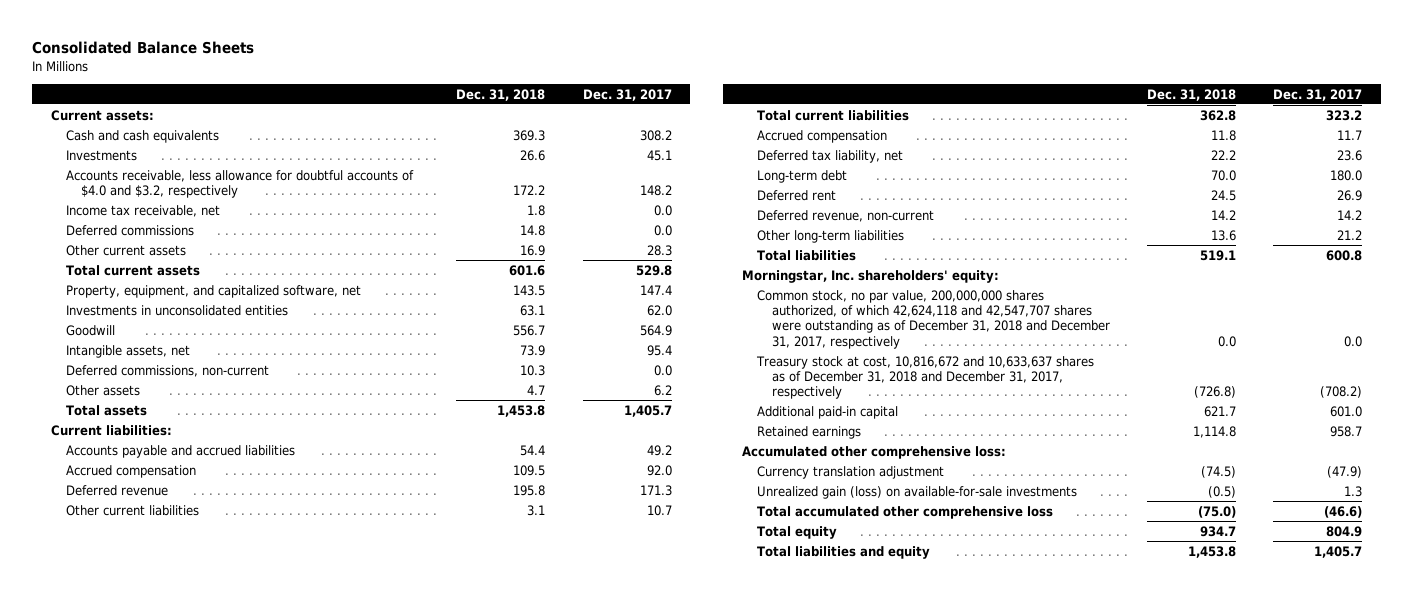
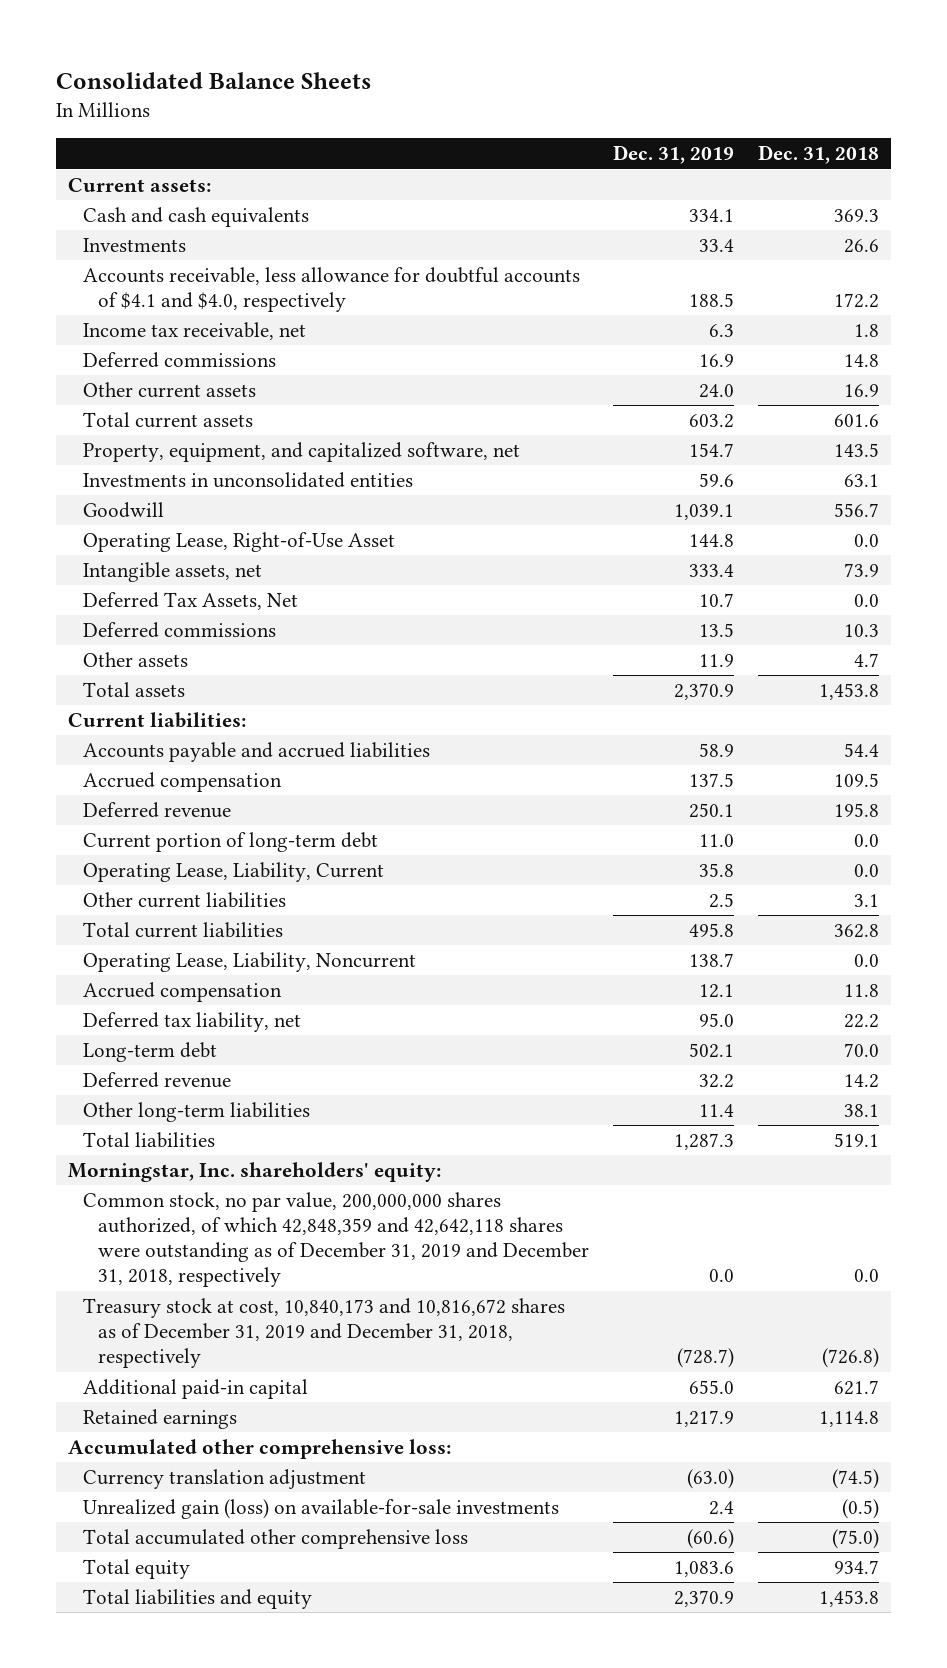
[582,88,672,101] Dec. 31, 2017 -> none
none -> [612,145,734,165] Dec. 31, 2019
[65,169,414,198] Accounts receivable, less allowance for doubtful accounts of $4.0 and $3.2, respectively -> [82,267,580,313] Accounts receivable, less allowance for doubtful accounts of $4.1 and $4.0, respectively
none -> [82,532,395,553] Operating Lease, Right-of-Use Asset
none -> [82,592,298,611] Deferred Tax Assets, Net
[65,364,269,377] Deferred commissions, non-current -> [82,622,276,639] Deferred commissions
none -> [82,832,378,853] Current portion of long-term debt
none -> [82,862,384,883] Operating Lease, Liability, Current
none -> [82,952,416,973] Operating Lease, Liability, Noncurrent
[756,189,836,201] Deferred rent -> none
[756,209,934,222] Deferred revenue, non-current -> [82,1072,231,1089] Deferred revenue
[1211,229,1237,241] 13.6 -> [843,1104,879,1118] 38.1
[756,289,1110,349] Common stock, no par value, 200,000,000 shares authorized, of which 42,624,118 and 42,547,707 shares were outstanding as of December 31, 2018 and December 31, 2017, respectively -> [82,1192,589,1288] Common stock, no par value, 200,000,000 shares authorized, of which 42,848,359 and 42,642,118 shares were outstanding as of December 31, 2019 and December 31, 2018, respectively
[755,355,1094,400] Treasury stock at cost, 10,816,672 and 10,633,637 shares as of December 31, 2018 and December 31, 2017, respectively -> [82,1298,565,1369] Treasury stock at cost, 10,840,173 and 10,816,672 shares as of December 31, 2019 and December 31, 2018, respectively

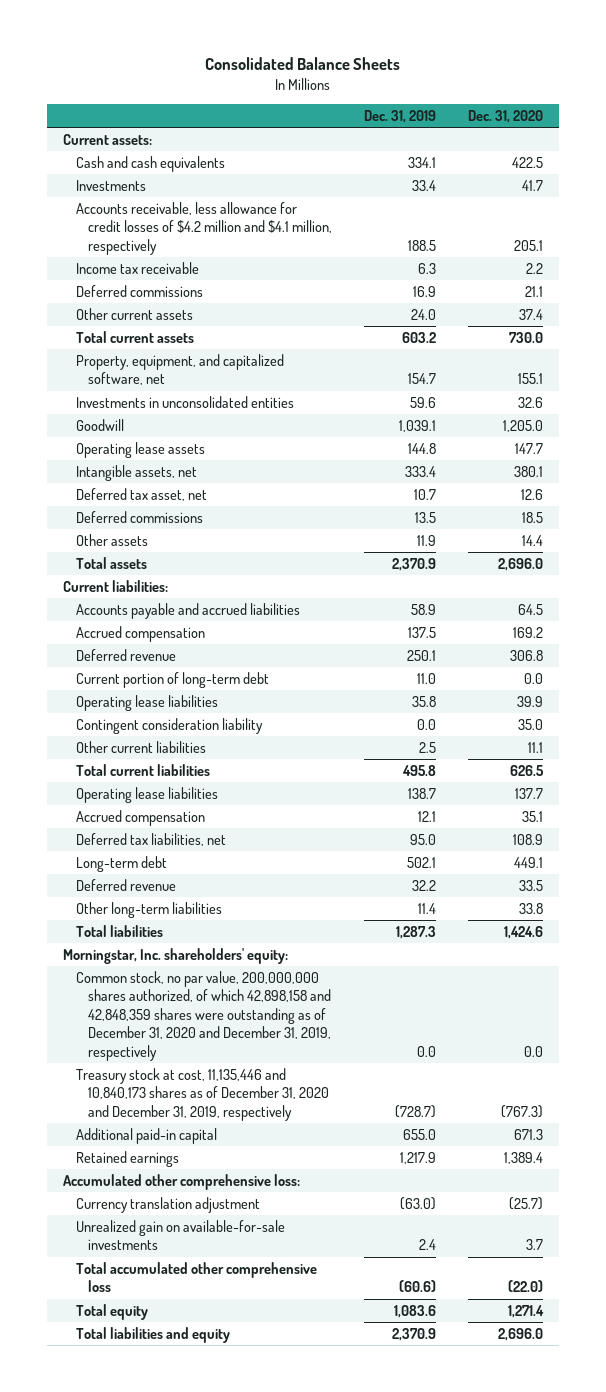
[757,145,879,165] Dec. 31, 2018 -> none
none -> [467,109,543,123] Dec. 31, 2020
[82,267,580,313] Accounts receivable, less allowance for doubtful accounts of $4.1 and $4.0, respectively -> [75,201,333,255] Accounts receivable, less allowance for credit losses of $4.2 million and $4.1 million, respectively
[82,322,306,341] Income tax receivable, net -> [75,261,199,274] Income tax receivable
[82,532,395,553] Operating Lease, Right-of-Use Asset -> [75,441,205,458] Operating lease assets
[82,592,298,611] Deferred Tax Assets, Net -> [75,487,207,501] Deferred tax asset, net
[82,862,384,883] Operating Lease, Liability, Current -> [75,694,218,711] Operating lease liabilities
none -> [75,717,263,734] Contingent consideration liability
[82,952,416,973] Operating Lease, Liability, Noncurrent -> [75,786,218,803] Operating lease liabilities
[82,1012,301,1033] Deferred tax liability, net -> [75,832,226,846] Deferred tax liabilities, net
[82,1192,589,1288] Common stock, no par value, 200,000,000 shares authorized, of which 42,848,359 and 42,642,118 shares were outstanding as of December 31, 2019 and December 31, 2018, respectively -> [75,970,332,1061] Common stock, no par value, 200,000,000 shares authorized, of which 42,898,158 and 42,848,359 shares were outstanding as of December 31, 2020 and December 31, 2019, respectively
[82,1298,565,1369] Treasury stock at cost, 10,840,173 and 10,816,672 shares as of December 31, 2019 and December 31, 2018, respectively -> [75,1067,330,1121] Treasury stock at cost, 11,135,446 and 10,840,173 shares as of December 31, 2020 and December 31, 2019, respectively
[82,1499,559,1520] Unrealized gain (loss) on available-for-sale investments -> [75,1219,285,1251] Unrealized gain on available-for-sale investments

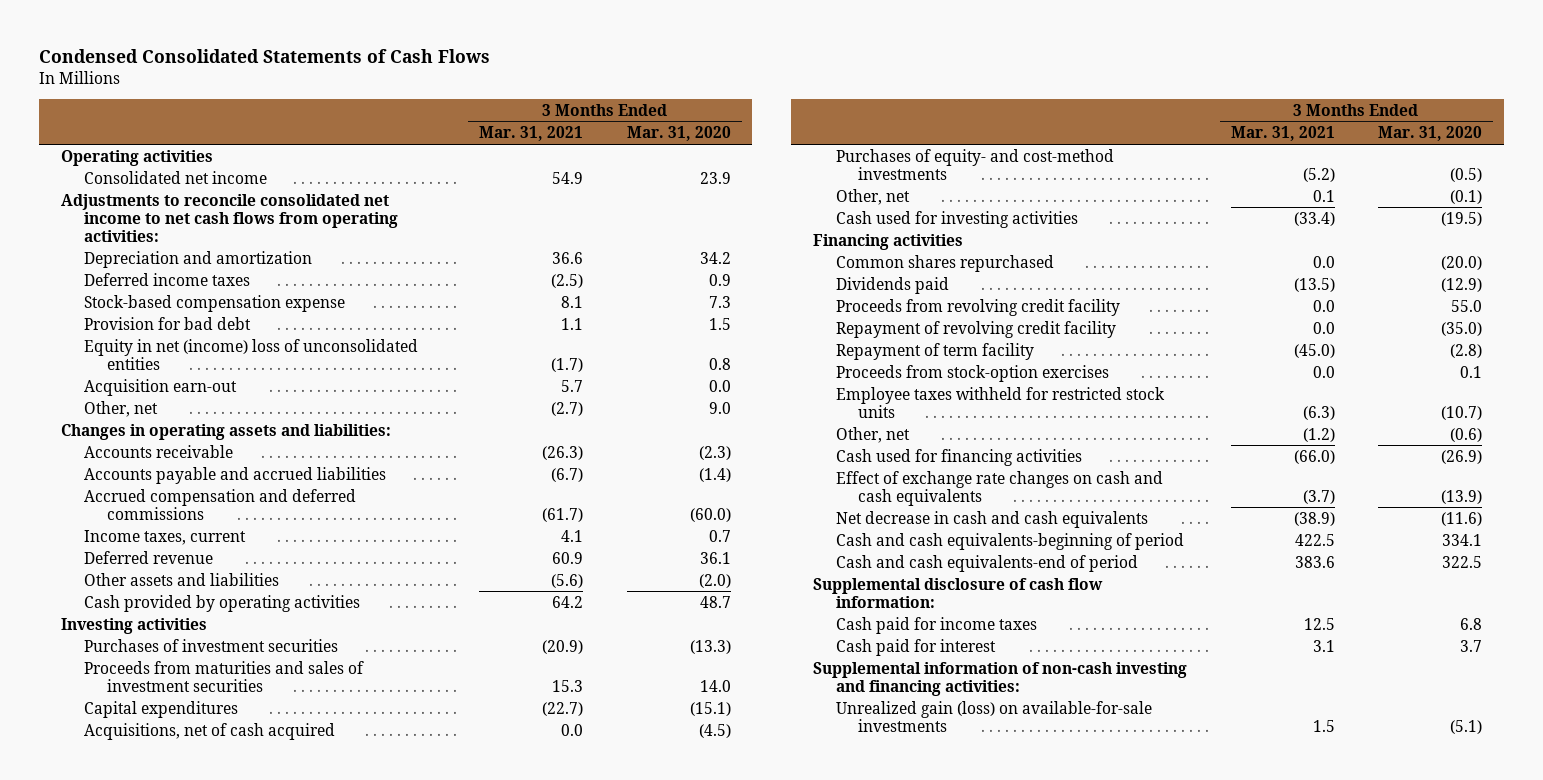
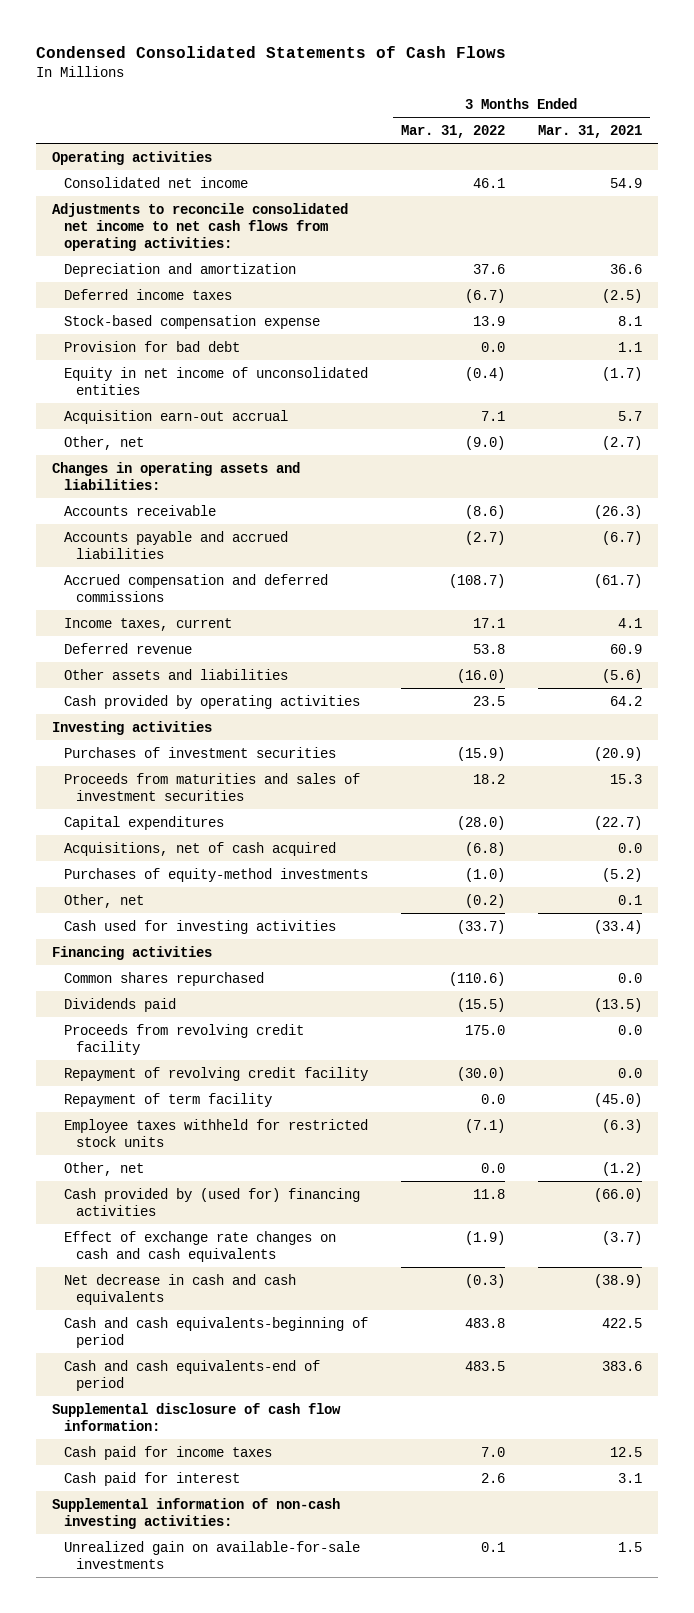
[626,126,731,142] Mar. 31, 2020 -> none
none -> [400,125,505,139] Mar. 31, 2022
[83,338,418,370] Equity in net (income) loss of unconsolidated entities -> [64,366,369,395] Equity in net income of unconsolidated entities
[83,378,237,396] Acquisition earn-out -> [64,409,289,424] Acquisition earn-out accrual
[835,148,1114,180] Purchases of equity- and cost-method investments -> [64,867,369,882] Purchases of equity-method investments
[835,364,1109,382] Proceeds from stock-option exercises -> none
[835,448,1082,466] Cash used for financing activities -> [64,1187,361,1216] Cash provided by (used for) financing activities
[812,661,1187,696] Supplemental information of non-cash investing and financing activities: -> [52,1497,341,1529] Supplemental information of non-cash investing activities:
[835,700,1152,732] Unrealized gain (loss) on available-for-sale investments -> [64,1540,361,1569] Unrealized gain on available-for-sale investments

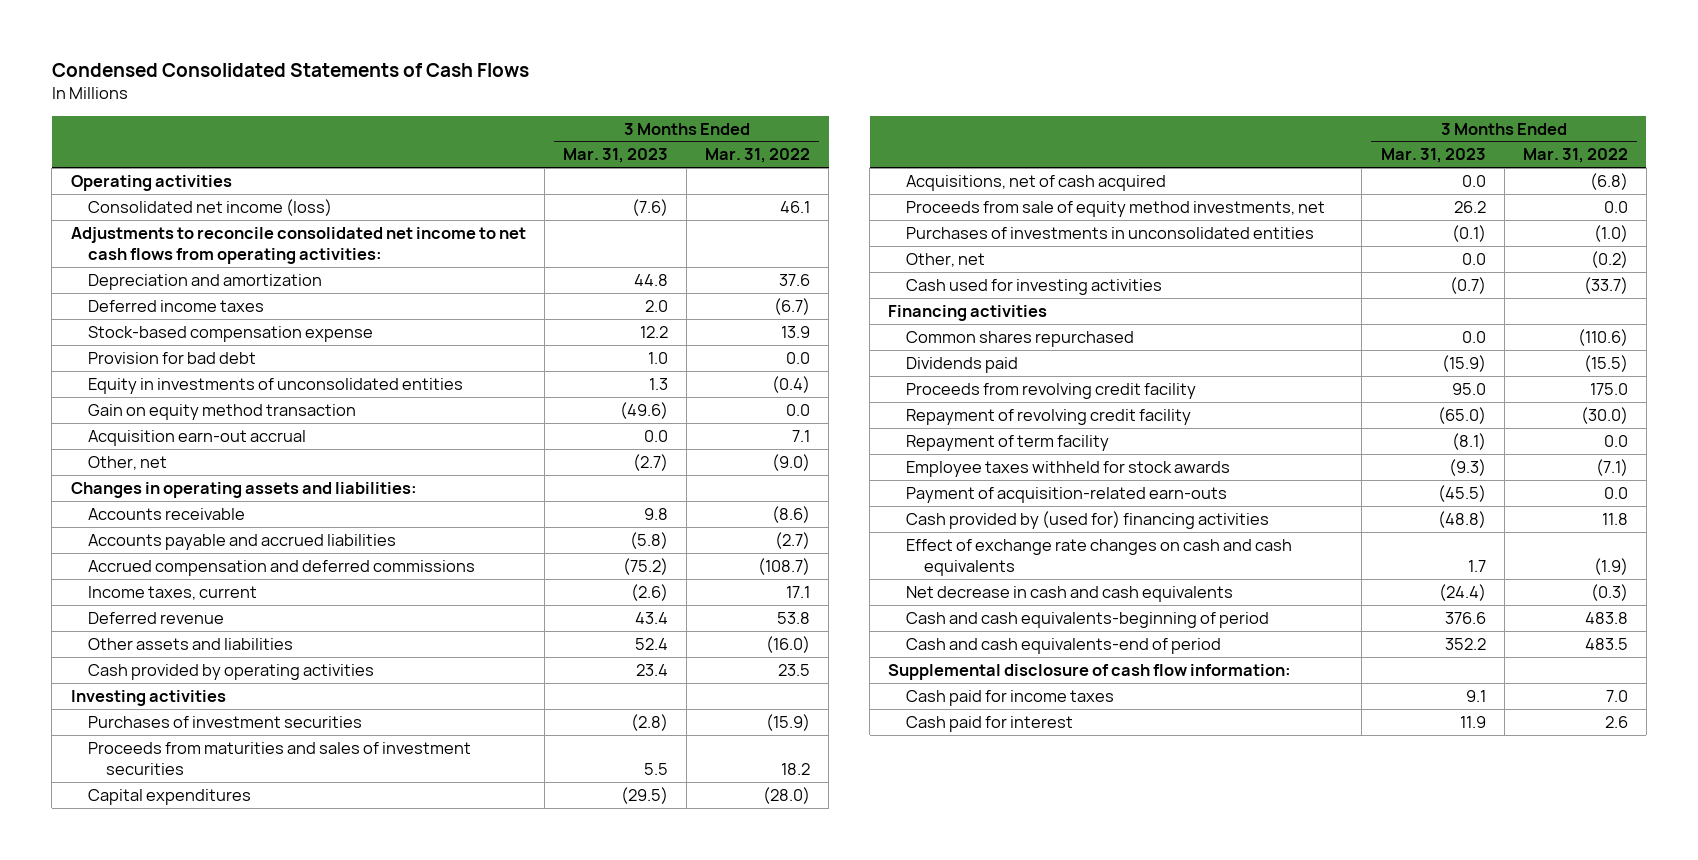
[537,125,642,139] Mar. 31, 2021 -> none
none -> [562,148,668,164] Mar. 31, 2023
[64,176,249,188] Consolidated net income -> [88,198,333,216] Consolidated net income (loss)
[64,366,369,395] Equity in net income of unconsolidated entities -> [88,377,464,394] Equity in investments of unconsolidated entities
none -> [88,403,357,420] Gain on equity method transaction
none -> [905,200,1325,217] Proceeds from sale of equity method investments, net
[64,867,369,882] Purchases of equity-method investments -> [905,226,1314,239] Purchases of investments in unconsolidated entities
[64,1161,145,1176] Other, net -> none
[64,1118,369,1147] Employee taxes withheld for restricted stock units -> [905,460,1230,477] Employee taxes withheld for stock awards
none -> [905,486,1227,503] Payment of acquisition-related earn-outs
[52,1497,341,1529] Supplemental information of non-cash investing activities: -> none
[64,1540,361,1569] Unrealized gain on available-for-sale investments -> none

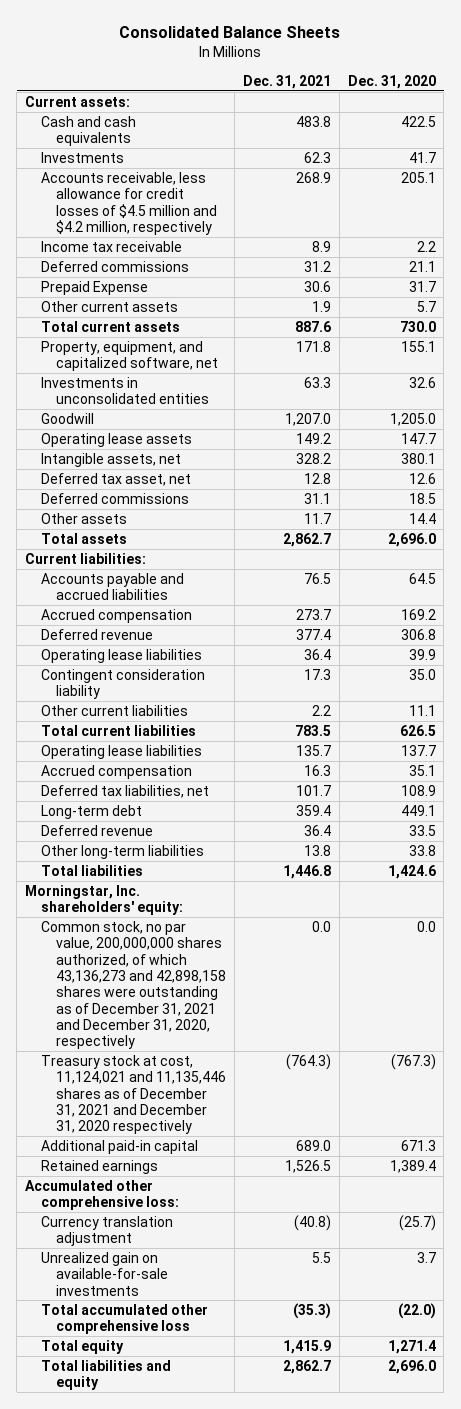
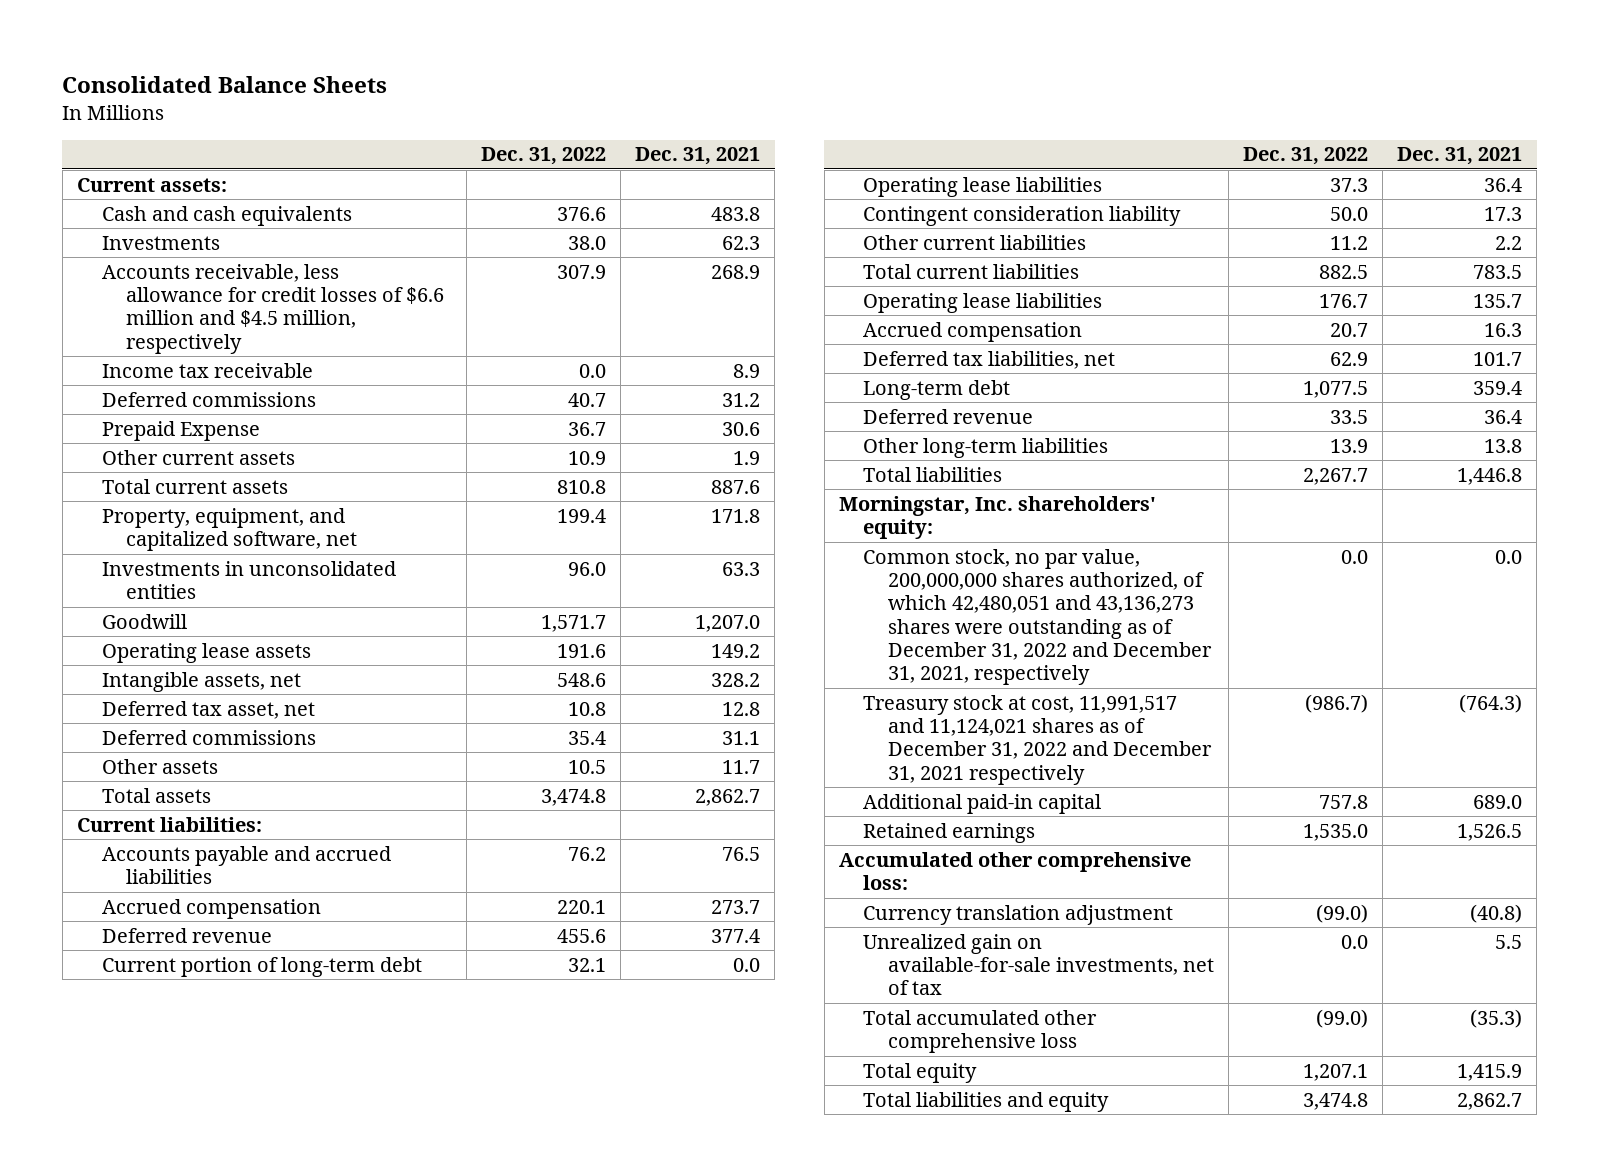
[347,74,436,89] Dec. 31, 2020 -> none
none -> [481,147,607,166] Dec. 31, 2022
[40,171,218,235] Accounts receivable, less allowance for credit losses of $4.5 million and $4.2 million, respectively -> [101,263,445,354] Accounts receivable, less allowance for credit losses of $6.6 million and $4.5 million, respectively
none -> [101,956,422,977] Current portion of long-term debt
[40,920,227,1050] Common stock, no par value, 200,000,000 shares authorized, of which 43,136,273 and 42,898,158 shares were outstanding as of December 31, 2021 and December 31, 2020, respectively -> [863,548,1213,686] Common stock, no par value, 200,000,000 shares authorized, of which 42,480,051 and 43,136,273 shares were outstanding as of December 31, 2022 and December 31, 2021, respectively
[40,1054,227,1135] Treasury stock at cost, 11,124,021 and 11,135,446 shares as of December 31, 2021 and December 31, 2020 respectively -> [863,694,1213,785] Treasury stock at cost, 11,991,517 and 11,124,021 shares as of December 31, 2022 and December 31, 2021 respectively
[40,1251,169,1296] Unrealized gain on available-for-sale investments -> [863,933,1215,996] Unrealized gain on available-for-sale investments, net of tax

